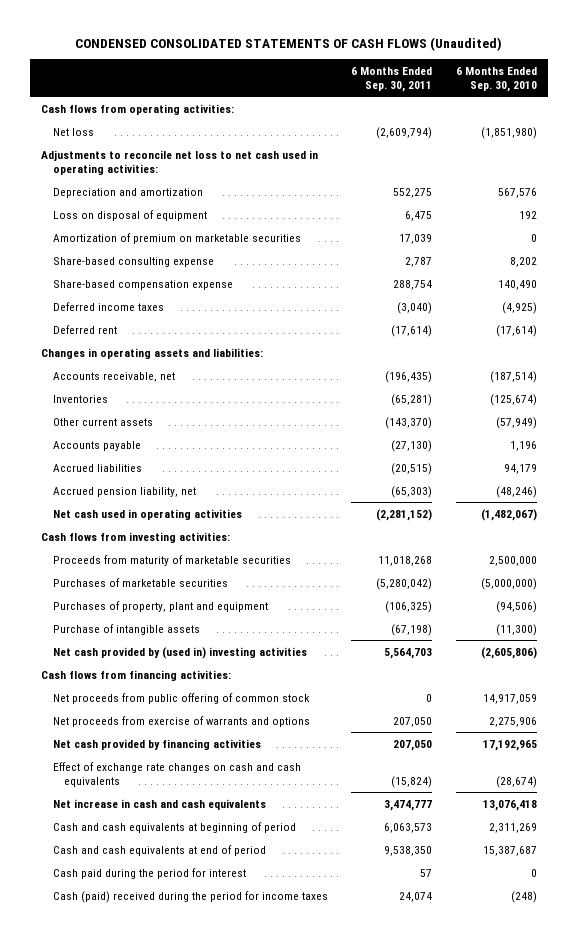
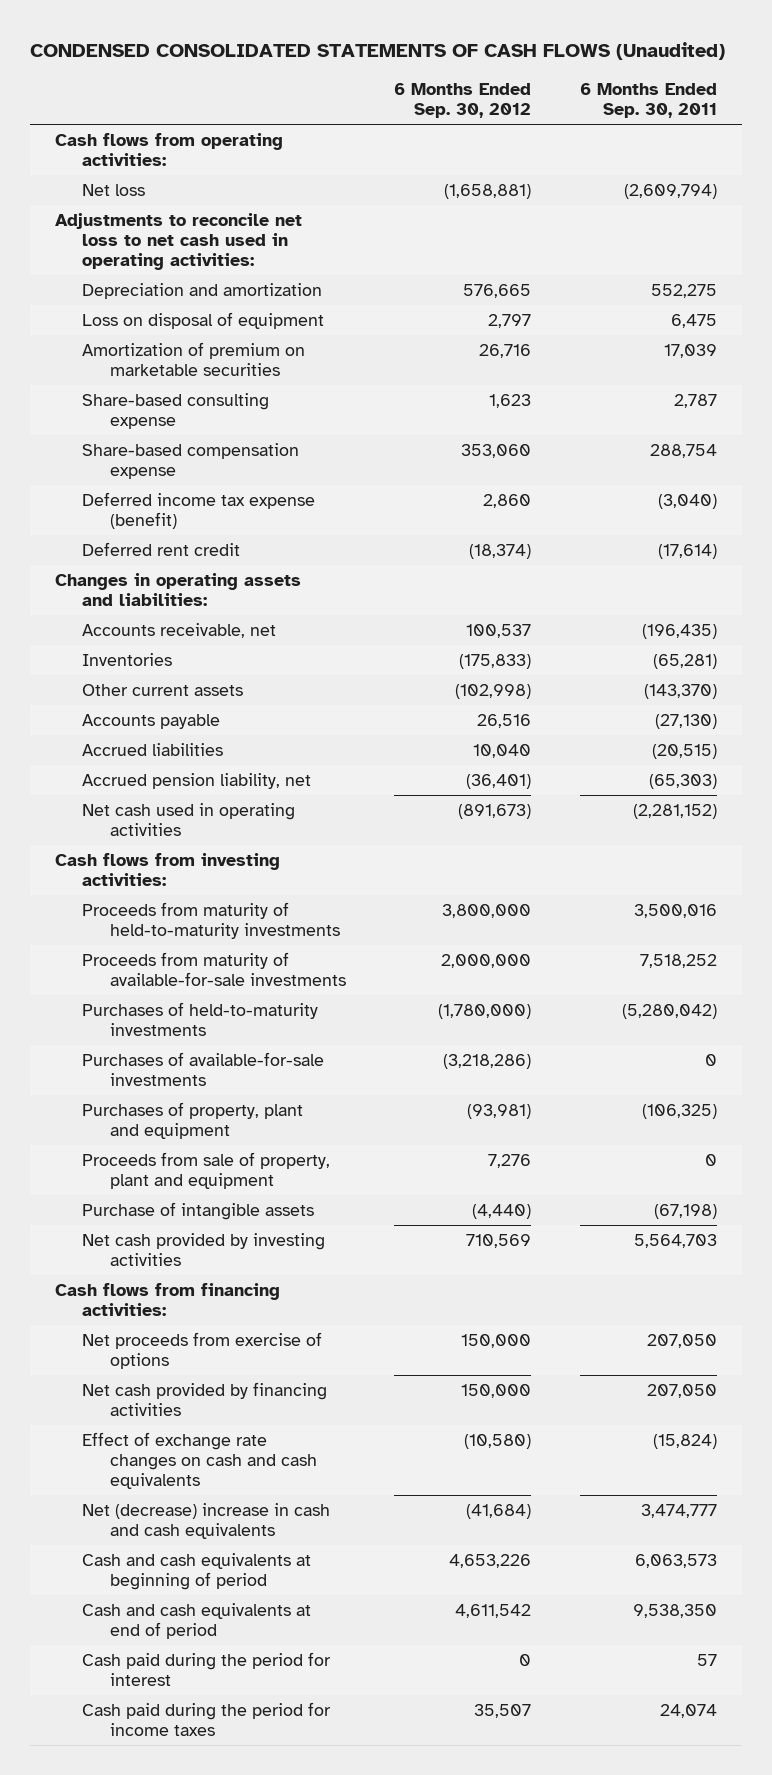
[455,66,537,93] 6 Months Ended Sep. 30, 2010 -> none
none -> [394,83,532,119] 6 Months Ended Sep. 30, 2012
[52,301,164,311] Deferred income taxes -> [82,491,316,529] Deferred income tax expense (benefit)
[52,324,117,334] Deferred rent -> [82,541,241,556] Deferred rent credit
[52,554,291,566] Proceeds from maturity of marketable securities -> [82,901,340,939] Proceeds from maturity of held-to-maturity investments
[378,555,433,566] 11,018,268 -> [634,903,718,918] 3,500,016
none -> [82,951,346,986] Proceeds from maturity of available-for-sale investments
[52,577,228,587] Purchases of marketable securities -> [82,1001,319,1036] Purchases of held-to-maturity investments
none -> [82,1051,325,1086] Purchases of available-for-sale investments
none -> [82,1151,331,1189] Proceeds from sale of property, plant and equipment
[52,646,307,659] Net cash provided by (used in) investing activities -> [82,1232,326,1266] Net cash provided by investing activities
[52,692,310,704] Net proceeds from public offering of common stock -> none
[52,715,310,727] Net proceeds from exercise of warrants and options -> [82,1331,323,1369] Net proceeds from exercise of options
[52,798,266,810] Net increase in cash and cash equivalents -> [82,1502,331,1539] Net (decrease) increase in cash and cash equivalents
[52,890,328,903] Cash (paid) received during the period for income taxes -> [82,1701,332,1736] Cash paid during the period for income taxes

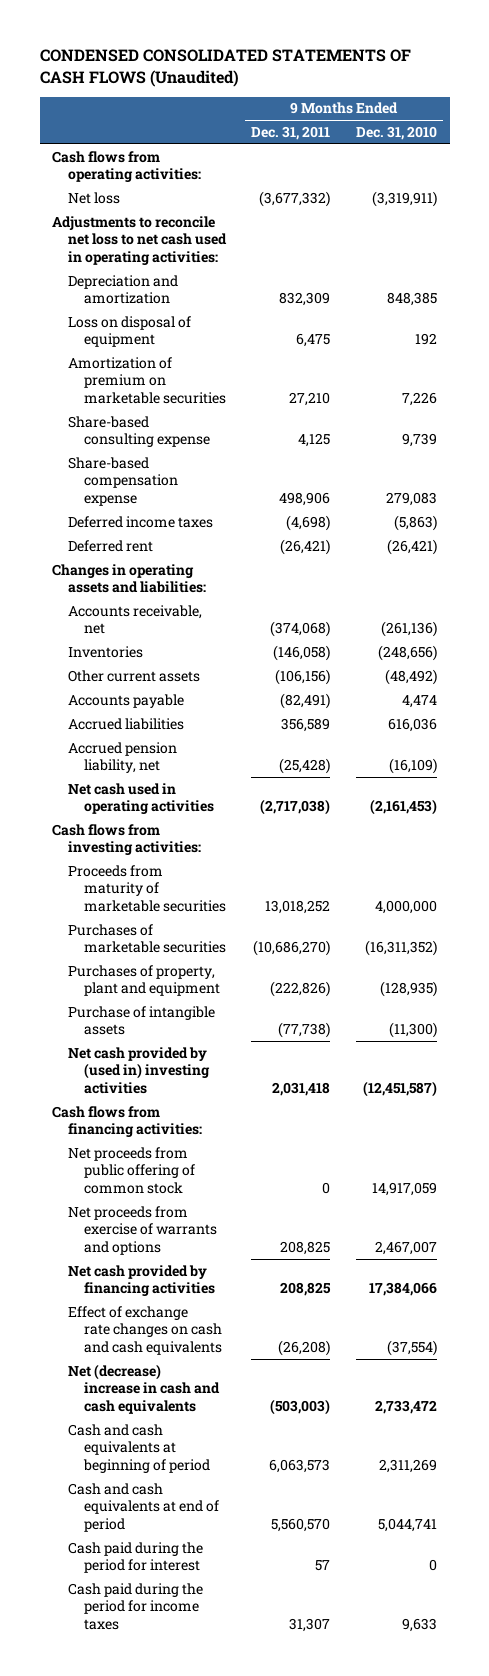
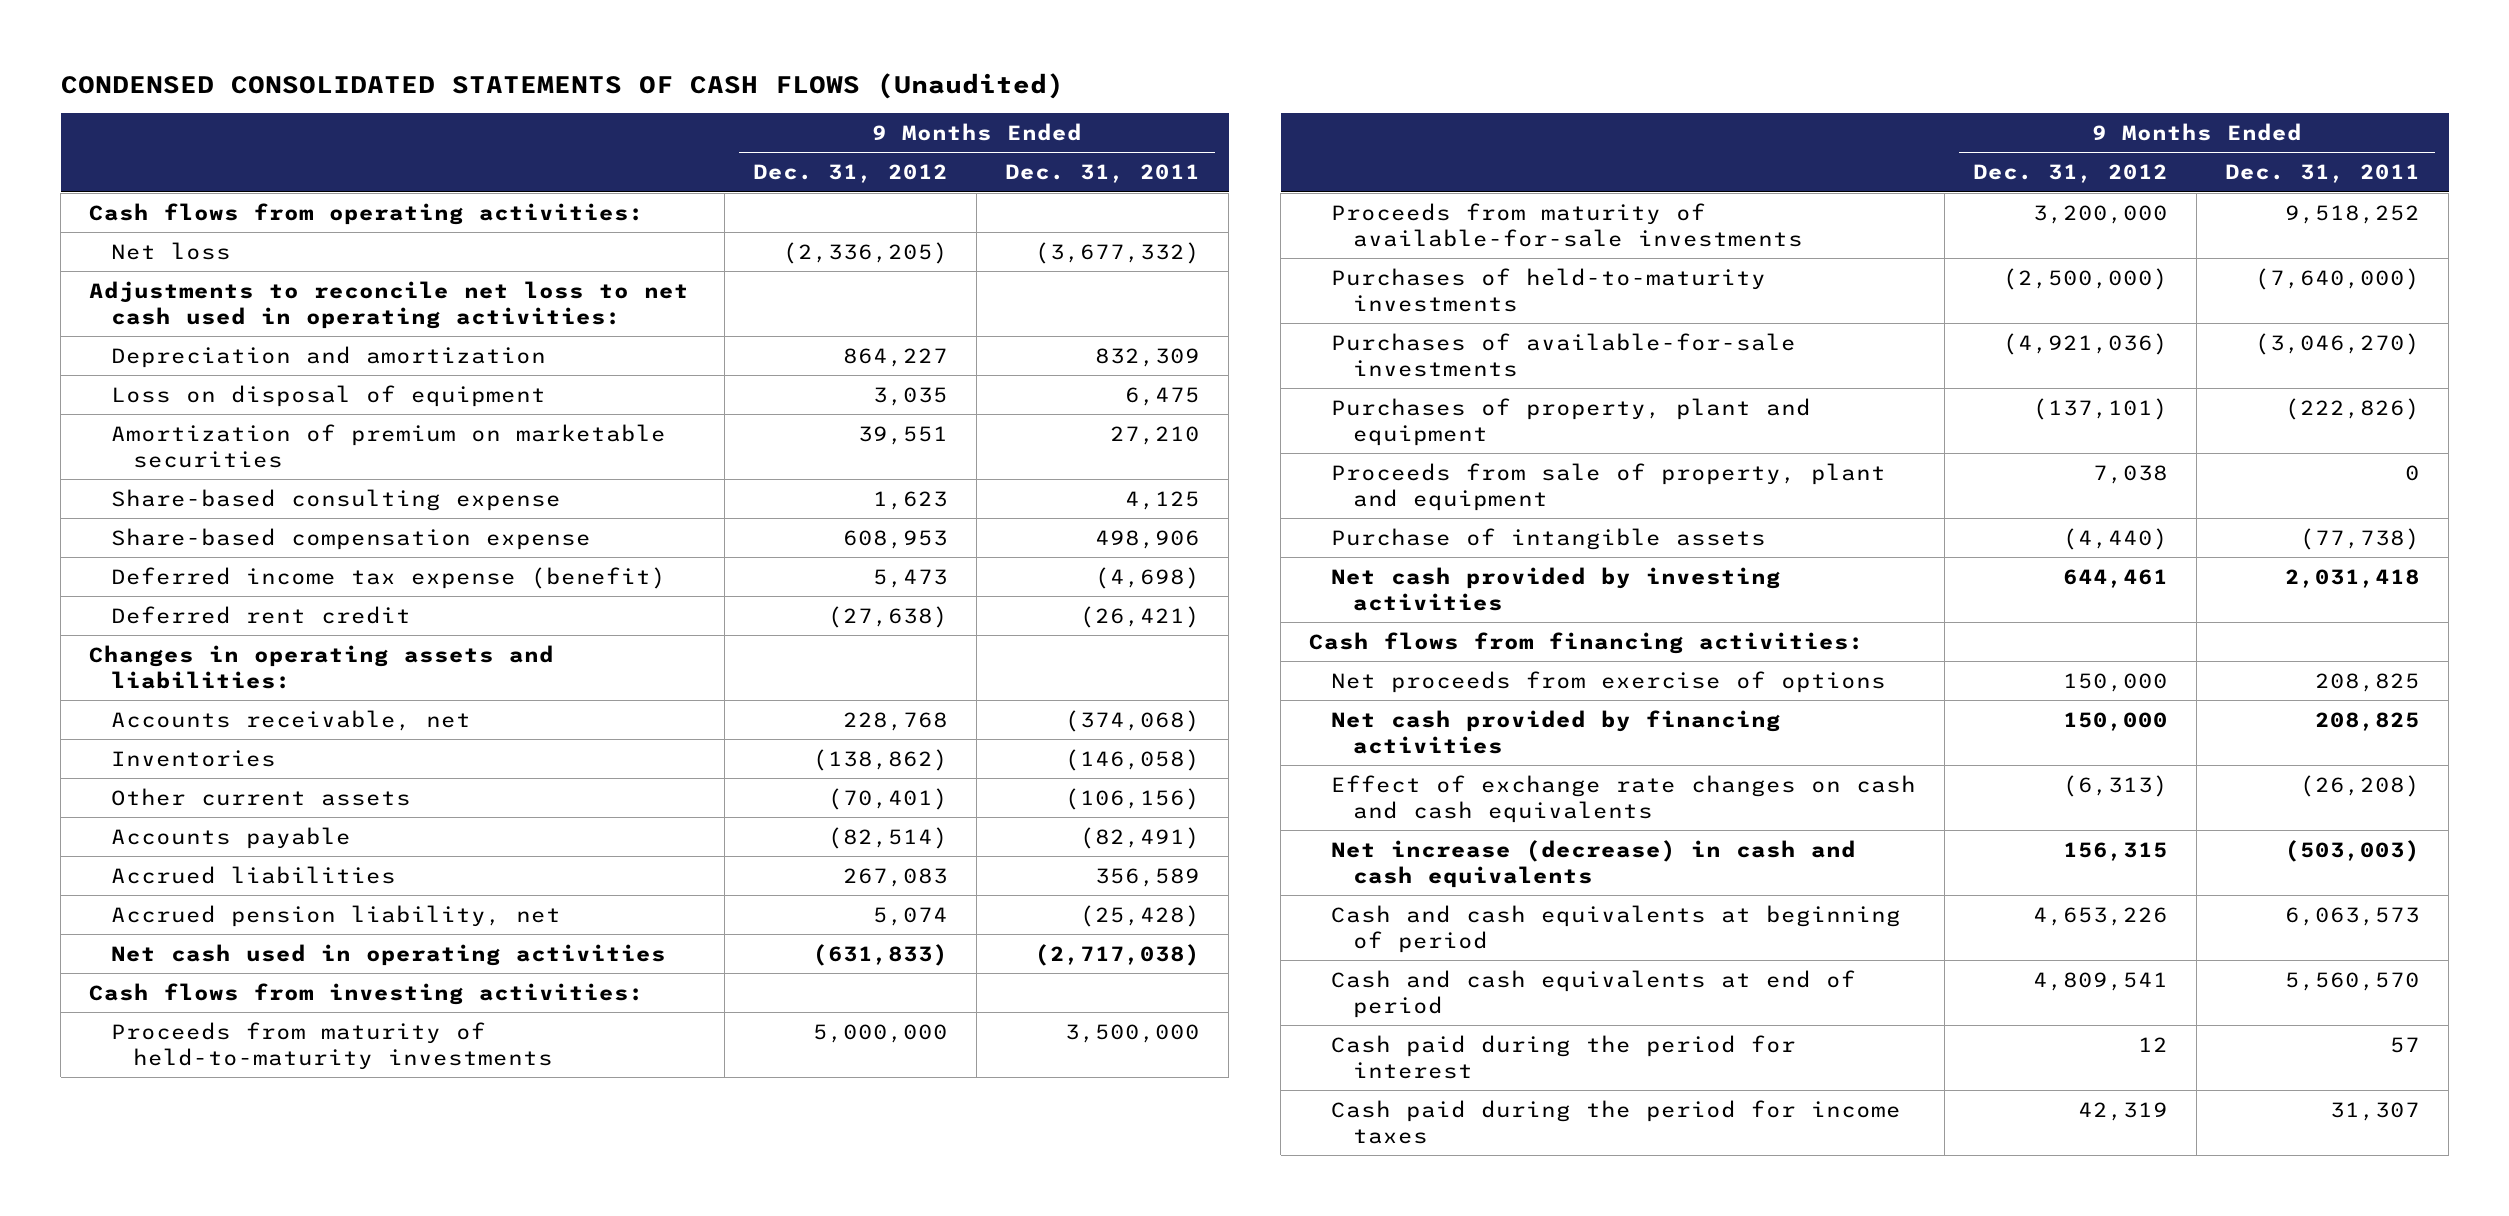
[355,125,437,140] Dec. 31, 2010 -> none
none -> [753,164,949,184] Dec. 31, 2012
[68,515,214,528] Deferred income taxes -> [110,566,666,589] Deferred income tax expense (benefit)
[68,539,154,552] Deferred rent -> [110,605,411,624] Deferred rent credit
[68,923,226,954] Purchases of marketable securities -> none
[68,864,226,912] Proceeds from maturity of marketable securities -> [110,1021,553,1070] Proceeds from maturity of held-to-maturity investments
[265,899,331,914] 13,018,252 -> [1065,1023,1201,1043] 3,500,000
none -> [1330,202,1803,247] Proceeds from maturity of available-for-sale investments
none -> [1330,267,1766,312] Purchases of held-to-maturity investments
none -> [1330,332,1796,377] Purchases of available-for-sale investments
none -> [1330,462,1886,511] Proceeds from sale of property, plant and equipment
[68,1046,210,1094] Net cash provided by (used in) investing activities -> [1330,566,1781,611] Net cash provided by investing activities
[68,1146,195,1194] Net proceeds from public offering of common stock -> none
[68,1205,217,1255] Net proceeds from exercise of warrants and options -> [1330,670,1886,693] Net proceeds from exercise of options
[68,1363,220,1414] Net (decrease) increase in cash and cash equivalents -> [1330,839,1856,888] Net increase (decrease) in cash and cash equivalents

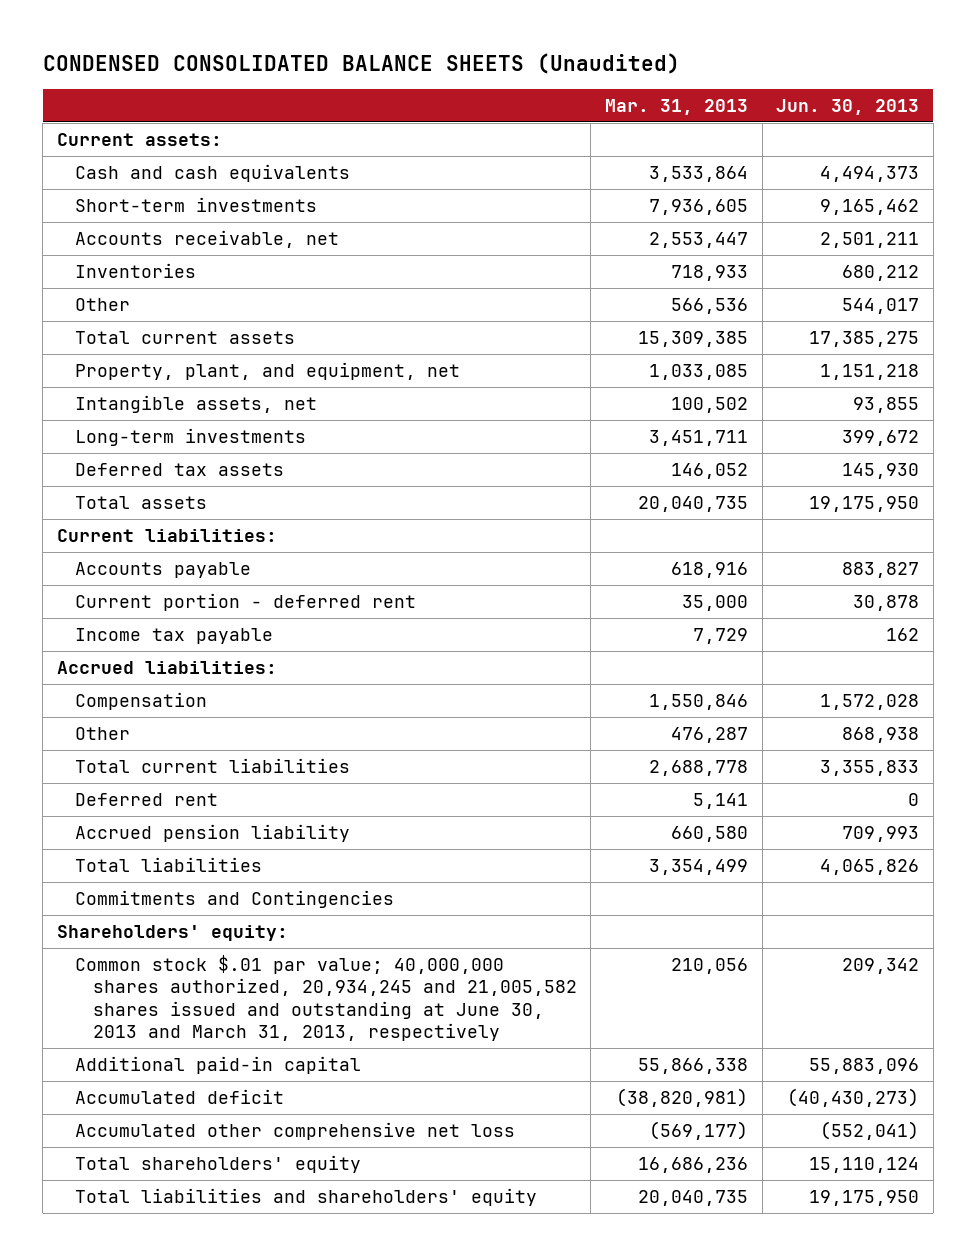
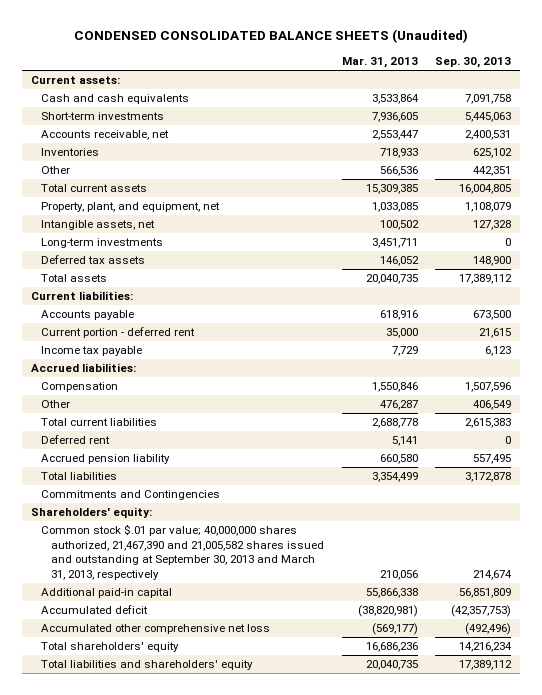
[776,99,920,116] Jun. 30, 2013 -> none
none -> [435,57,512,69] Sep. 30, 2013
[74,954,577,1042] Common stock $.01 par value; 40,000,000 shares authorized, 20,934,245 and 21,005,582 shares issued and outstanding at June 30, 2013 and March 31, 2013, respectively -> [41,524,325,581] Common stock $.01 par value; 40,000,000 shares authorized, 21,467,390 and 21,005,582 shares issued and outstanding at September 30, 2013 and March 31, 2013, respectively

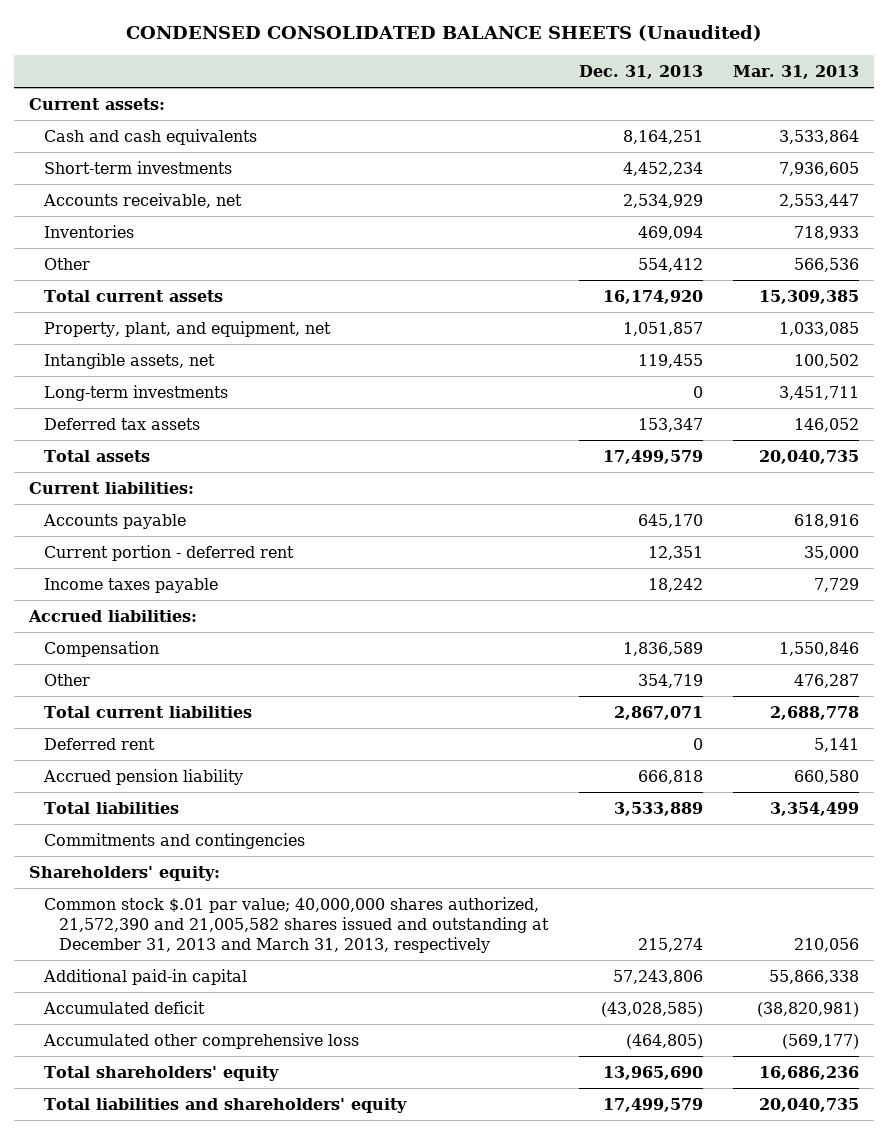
[435,57,512,69] Sep. 30, 2013 -> none
none -> [578,64,703,79] Dec. 31, 2013
[41,346,143,357] Income tax payable -> [44,577,219,593] Income taxes payable
[41,490,221,501] Commitments and Contingencies -> [44,832,306,849] Commitments and contingencies
[41,524,325,581] Common stock $.01 par value; 40,000,000 shares authorized, 21,467,390 and 21,005,582 shares issued and outstanding at September 30, 2013 and March 31, 2013, respectively -> [44,896,550,953] Common stock $.01 par value; 40,000,000 shares authorized, 21,572,390 and 21,005,582 shares issued and outstanding at December 31, 2013 and March 31, 2013, respectively
[41,624,271,635] Accumulated other comprehensive net loss -> [43,1032,360,1049] Accumulated other comprehensive loss

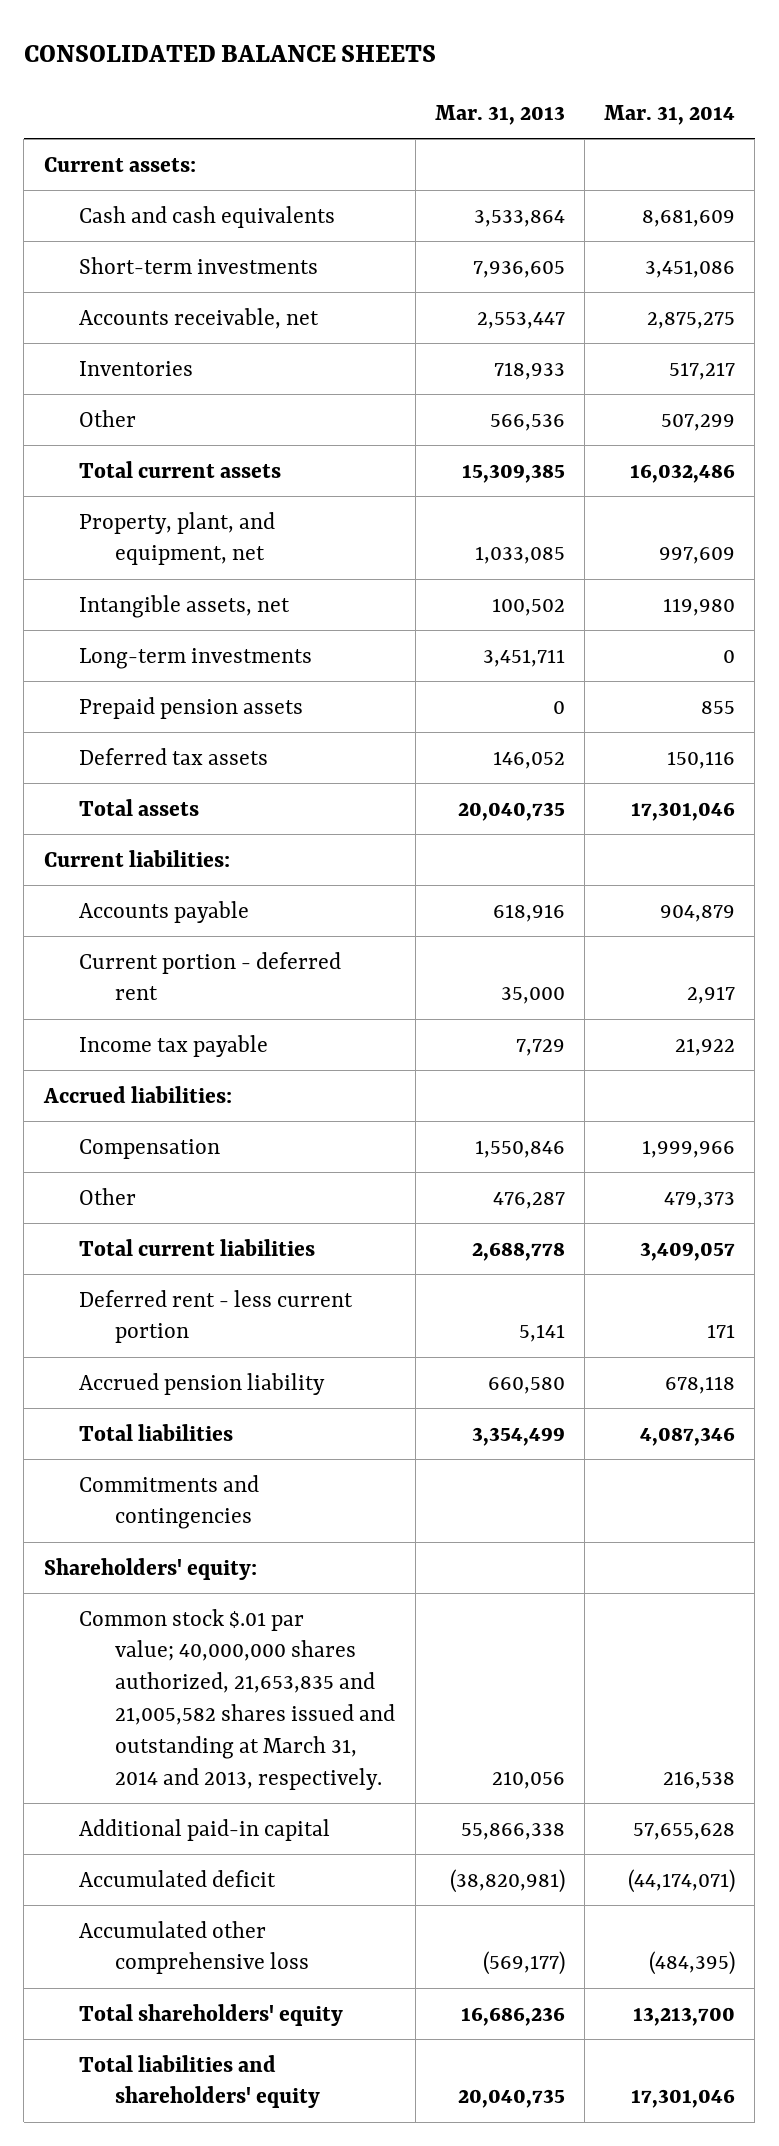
[126,24,763,41] CONDENSED CONSOLIDATED BALANCE SHEETS (Unaudited) -> [23,45,436,63] CONSOLIDATED BALANCE SHEETS
[578,64,703,79] Dec. 31, 2013 -> none
none -> [604,104,736,125] Mar. 31, 2014
none -> [79,696,304,719] Prepaid pension assets
[44,577,219,593] Income taxes payable -> [79,1034,269,1057] Income tax payable
[44,737,156,750] Deferred rent -> [79,1289,354,1344] Deferred rent - less current portion
[44,896,550,953] Common stock $.01 par value; 40,000,000 shares authorized, 21,572,390 and 21,005,582 shares issued and outstanding at December 31, 2013 and March 31, 2013, respectively -> [79,1608,396,1790] Common stock $.01 par value; 40,000,000 shares authorized, 21,653,835 and 21,005,582 shares issued and outstanding at March 31, 2014 and 2013, respectively.

